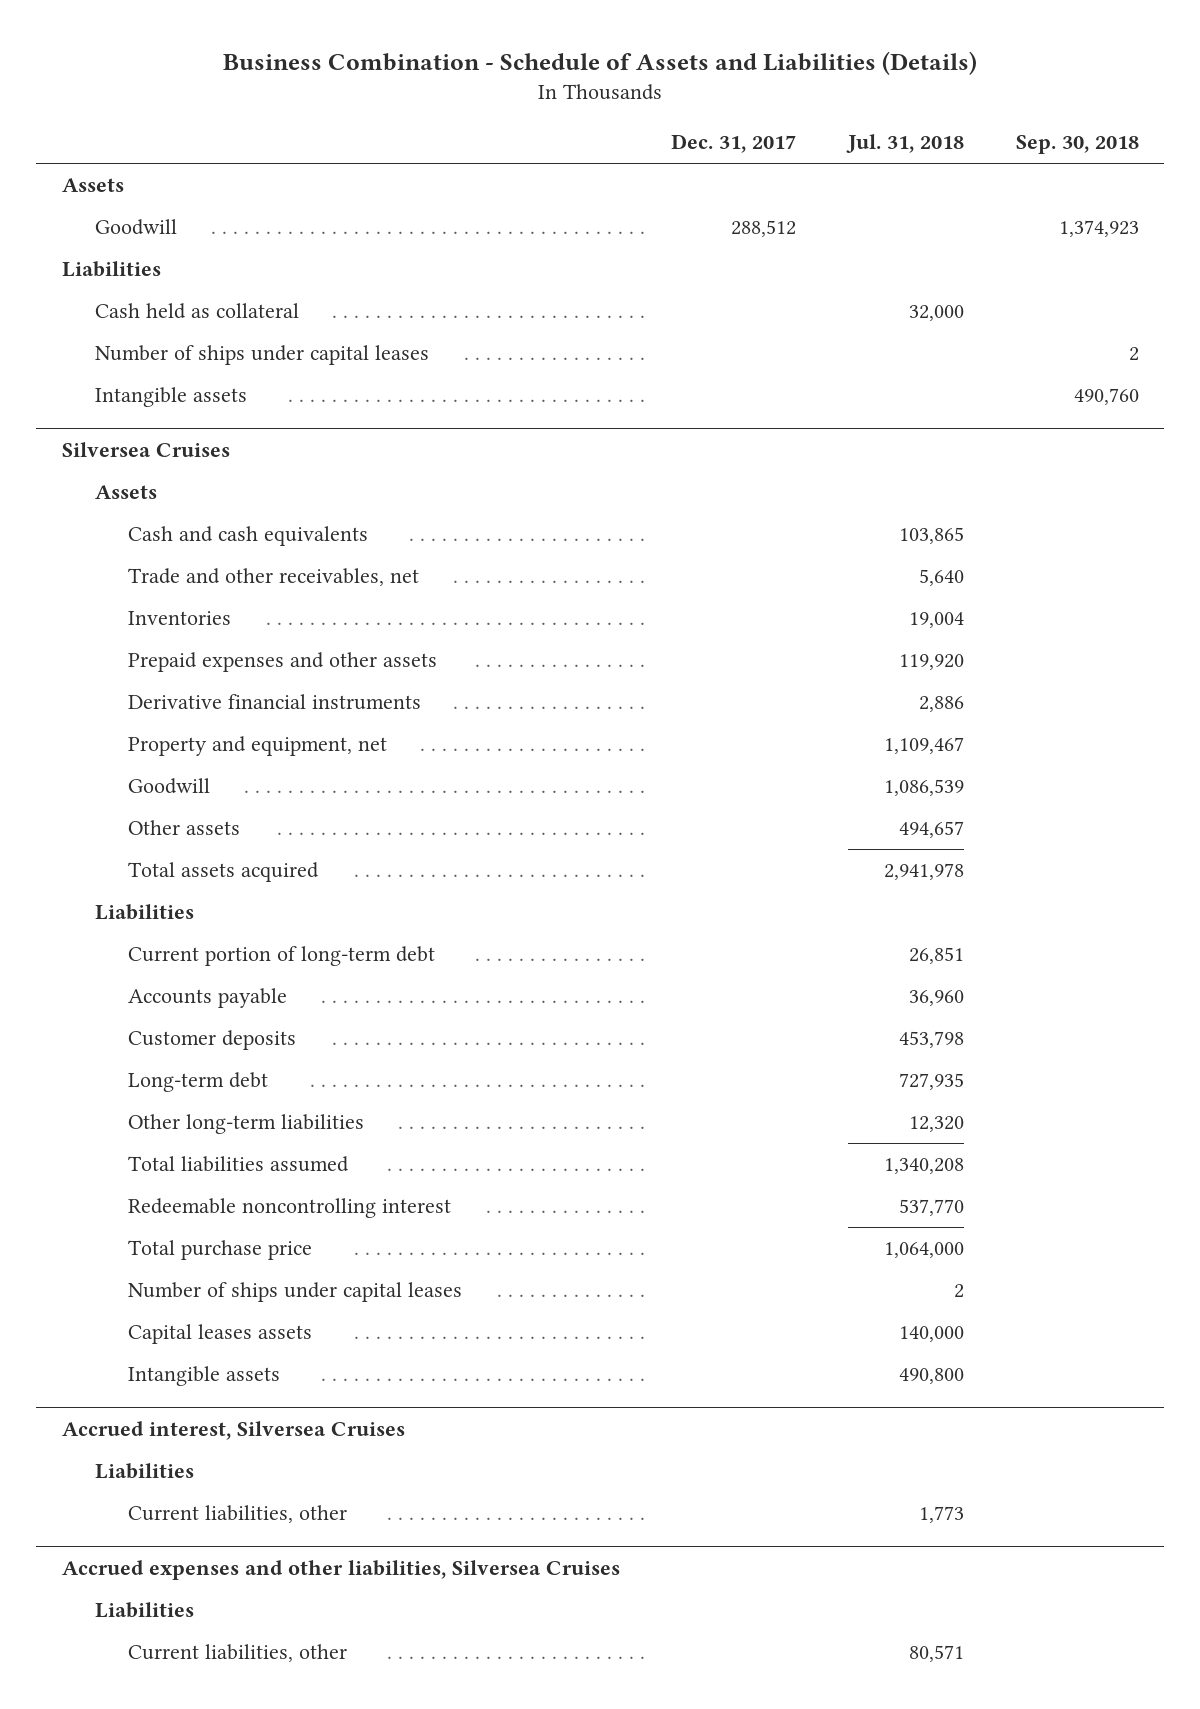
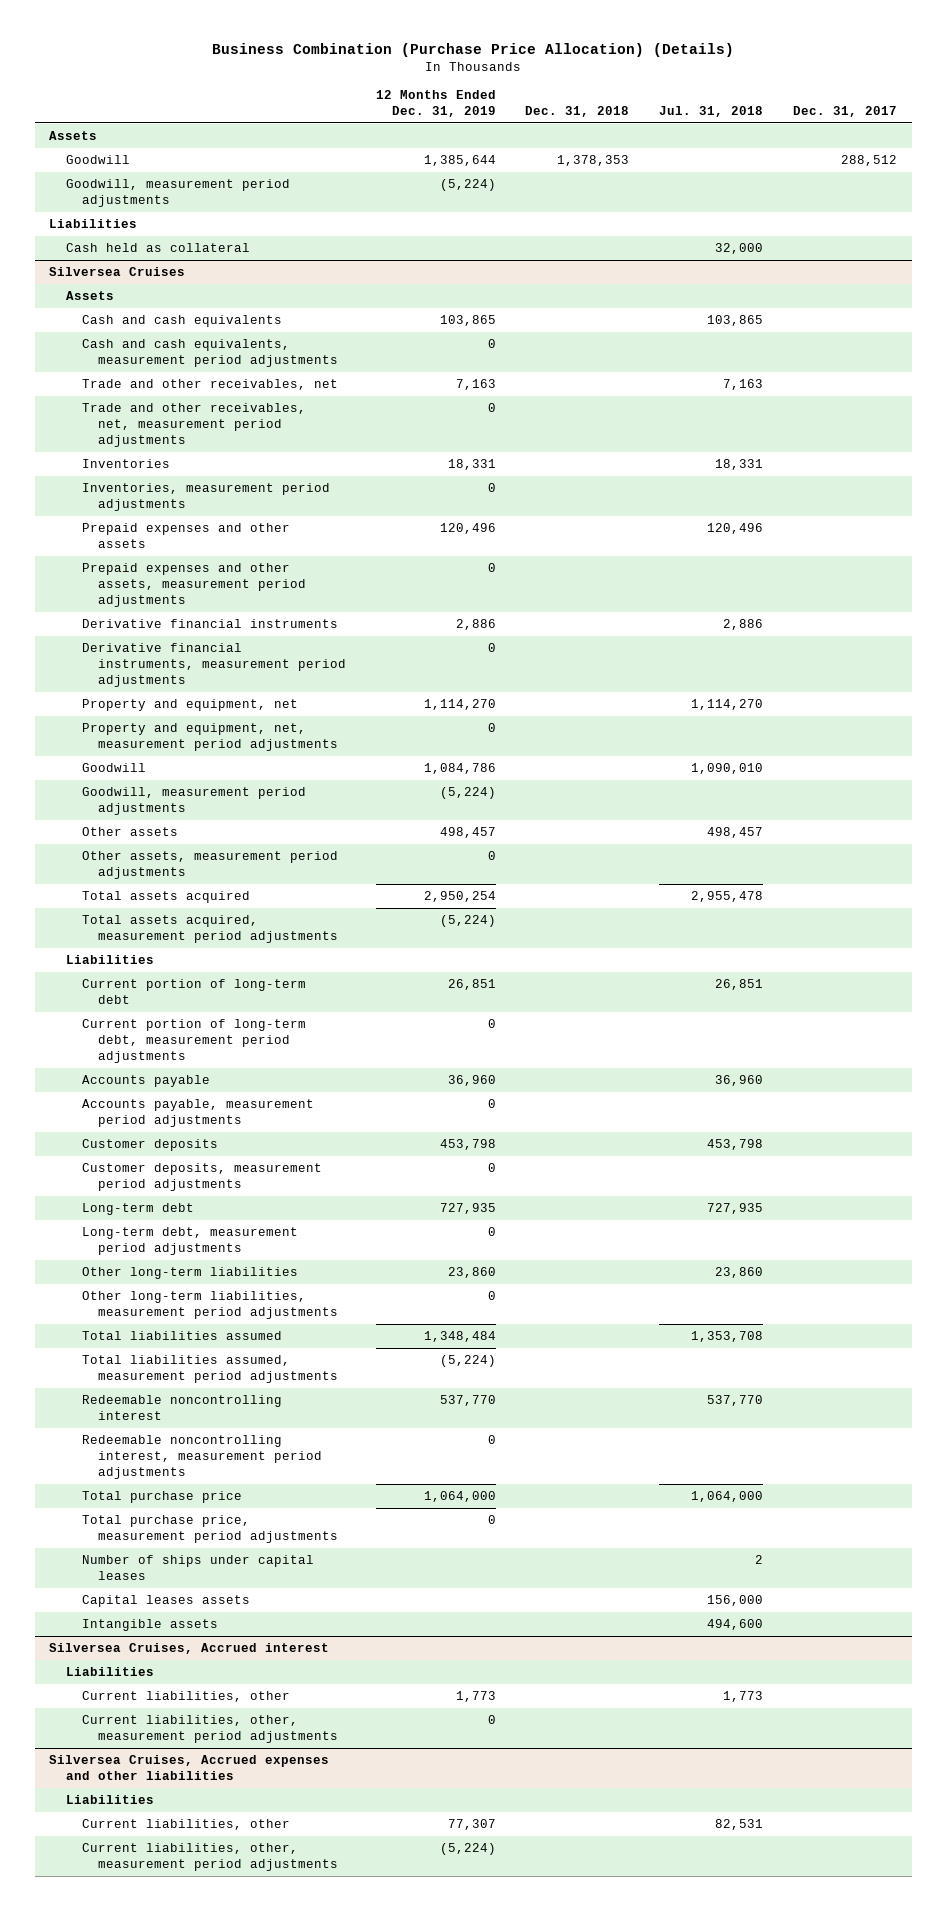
[223,50,978,75] Business Combination - Schedule of Assets and Liabilities (Details) -> [212,42,735,57] Business Combination (Purchase Price Allocation) (Details)
[1015,135,1139,155] Sep. 30, 2018 -> none
none -> [375,89,496,117] 12 Months Ended Dec. 31, 2019
none -> [525,105,630,117] Dec. 31, 2018
none -> [65,178,290,207] Goodwill, measurement period adjustments
[94,345,429,366] Number of ships under capital leases -> none
[94,387,247,408] Intangible assets -> none
none -> [81,338,338,367] Cash and cash equivalents, measurement period adjustments
[918,569,964,587] 5,640 -> [723,378,764,390] 7,163
none -> [81,402,306,448] Trade and other receivables, net, measurement period adjustments
[908,612,964,629] 19,004 -> [715,458,764,470] 18,331
none -> [81,482,330,511] Inventories, measurement period adjustments
[898,654,964,671] 119,920 -> [707,522,764,534] 120,496
none -> [81,562,306,608] Prepaid expenses and other assets, measurement period adjustments
none -> [81,642,346,688] Derivative financial instruments, measurement period adjustments
[883,737,964,755] 1,109,467 -> [691,698,764,710] 1,114,270
none -> [81,722,338,751] Property and equipment, net, measurement period adjustments
[883,779,964,797] 1,086,539 -> [691,762,764,774] 1,090,010
none -> [81,786,306,815] Goodwill, measurement period adjustments
[898,821,964,839] 494,657 -> [707,826,764,838] 498,457
none -> [81,850,338,879] Other assets, measurement period adjustments
[883,863,964,881] 2,941,978 -> [691,890,764,902] 2,955,478
none -> [81,914,338,943] Total assets acquired, measurement period adjustments
none -> [81,1018,306,1064] Current portion of long-term debt, measurement period adjustments
none -> [81,1098,314,1127] Accounts payable, measurement period adjustments
none -> [81,1162,322,1191] Customer deposits, measurement period adjustments
none -> [81,1226,298,1255] Long-term debt, measurement period adjustments
[908,1116,964,1133] 12,320 -> [715,1266,764,1278] 23,860
none -> [81,1290,338,1319] Other long-term liabilities, measurement period adjustments
[883,1158,964,1175] 1,340,208 -> [691,1330,764,1342] 1,353,708
none -> [81,1354,338,1383] Total liabilities assumed, measurement period adjustments
none -> [81,1434,322,1480] Redeemable noncontrolling interest, measurement period adjustments
none -> [81,1514,338,1543] Total purchase price, measurement period adjustments
[898,1326,964,1343] 140,000 -> [707,1594,764,1606] 156,000
[898,1368,964,1385] 490,800 -> [707,1618,764,1630] 494,600
[61,1420,405,1440] Accrued interest, Silversea Cruises -> [49,1642,330,1654] Silversea Cruises, Accrued interest
none -> [81,1714,338,1743] Current liabilities, other, measurement period adjustments
[61,1559,620,1580] Accrued expenses and other liabilities, Silversea Cruises -> [49,1754,330,1780] Silversea Cruises, Accrued expenses and other liabilities
[908,1645,964,1663] 80,571 -> [715,1818,764,1830] 82,531
none -> [81,1842,338,1871] Current liabilities, other, measurement period adjustments

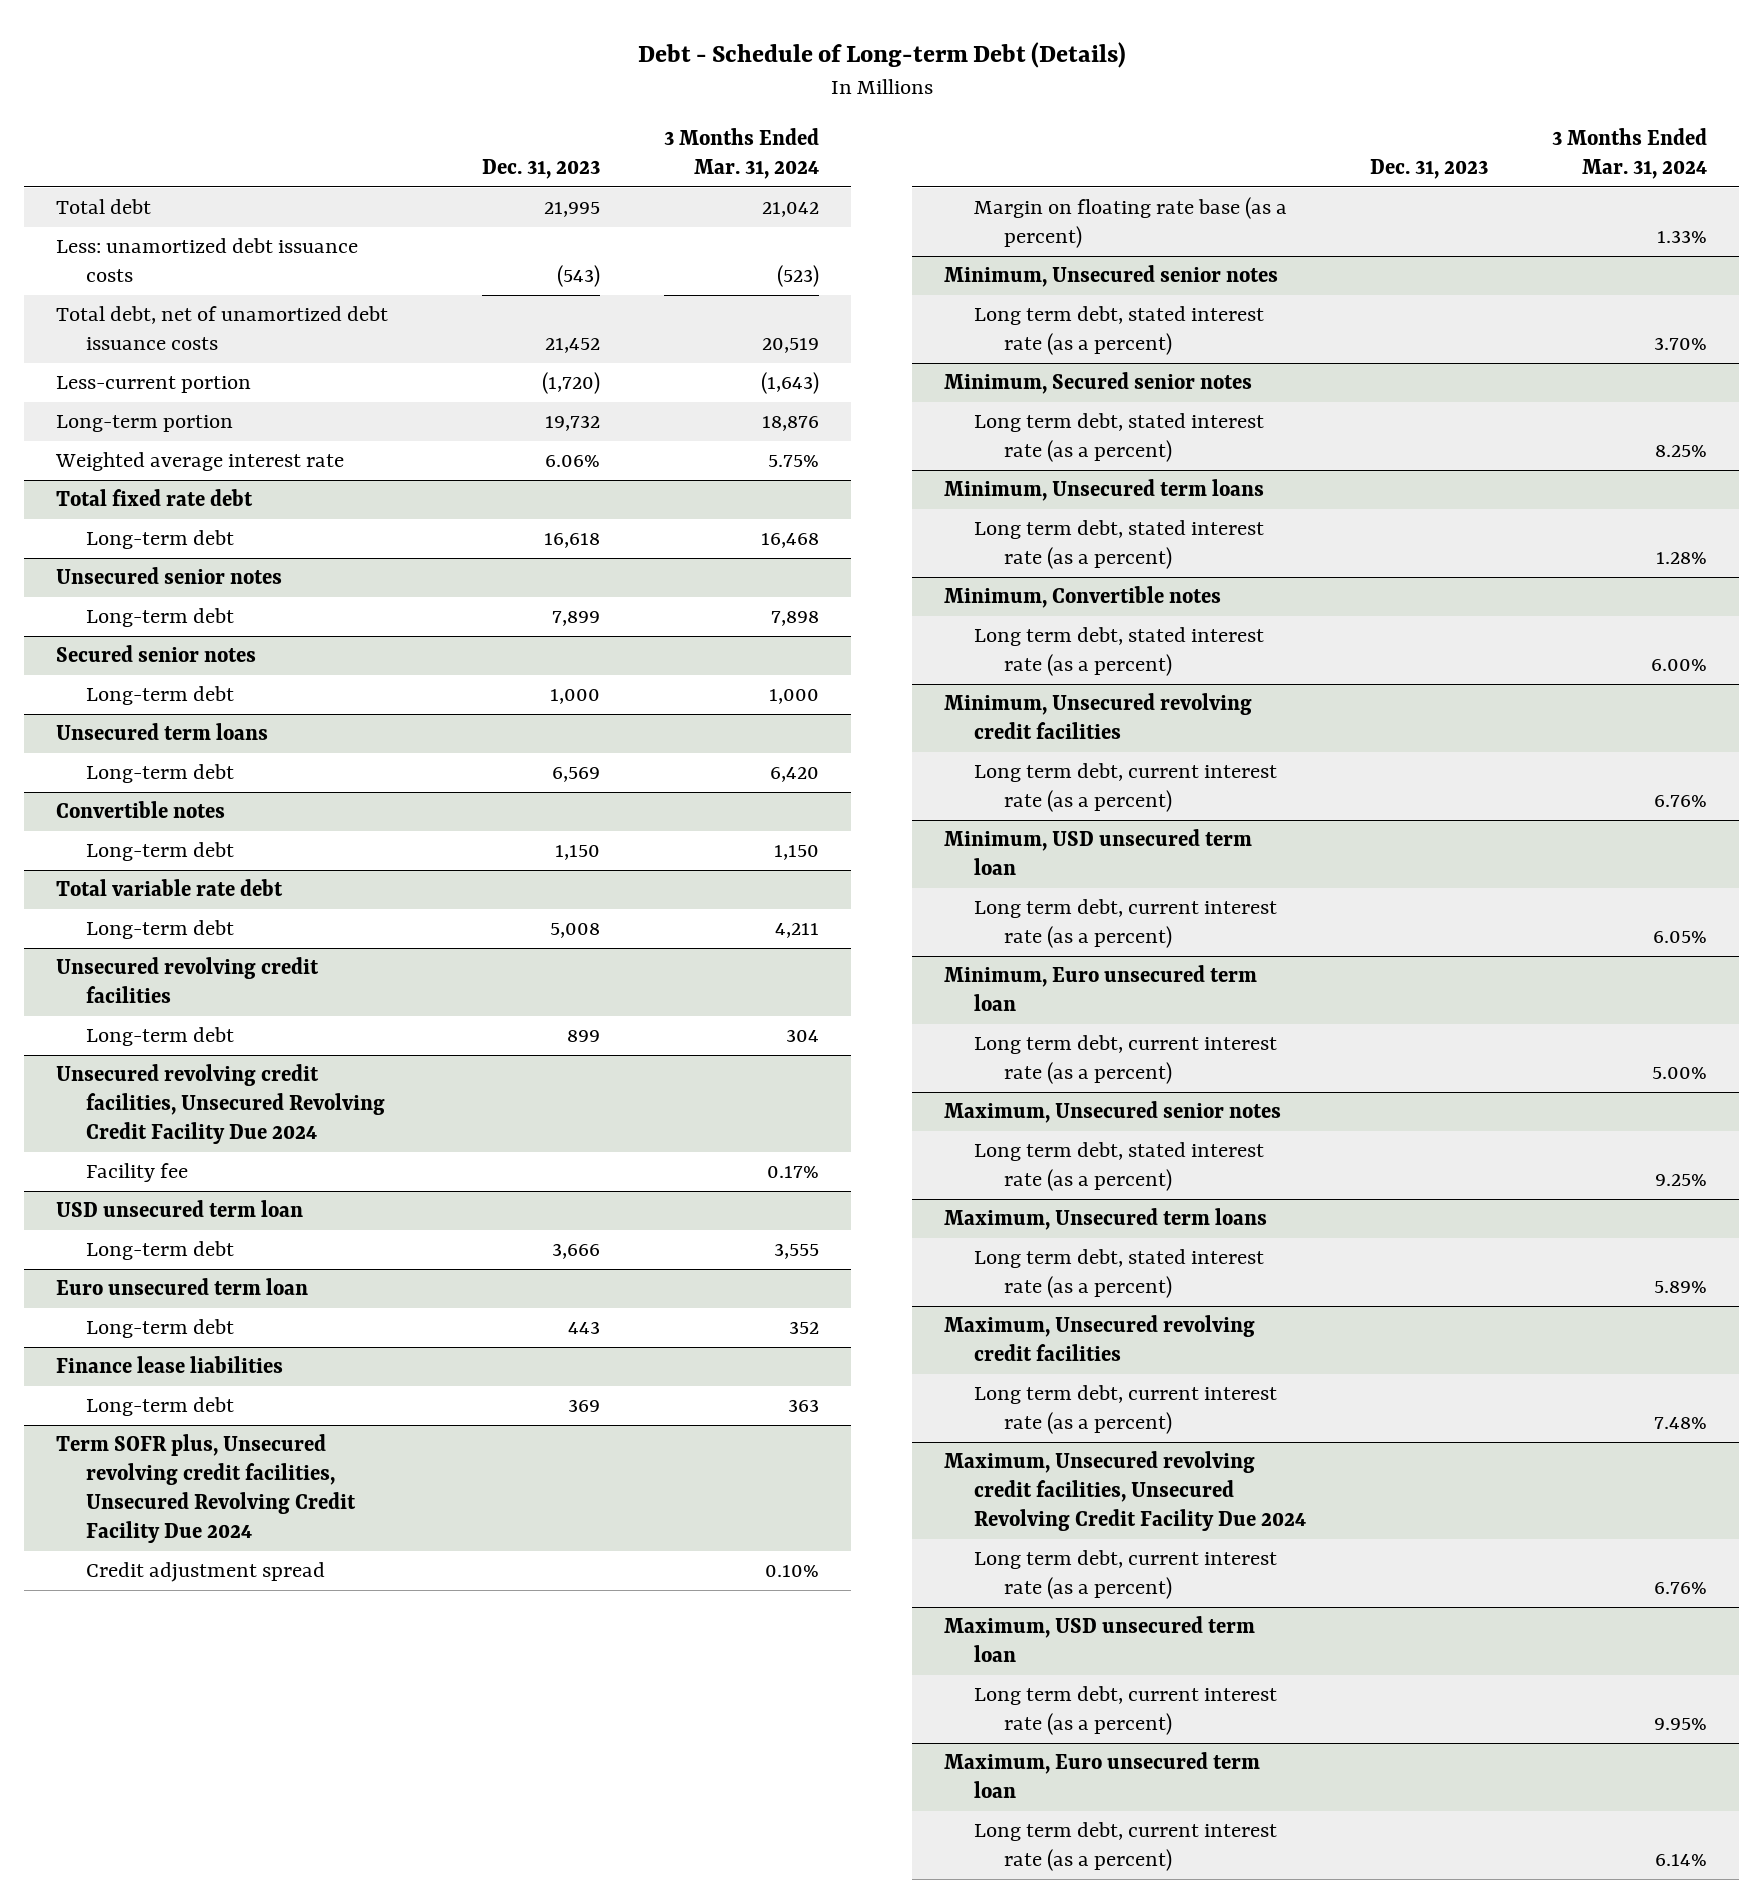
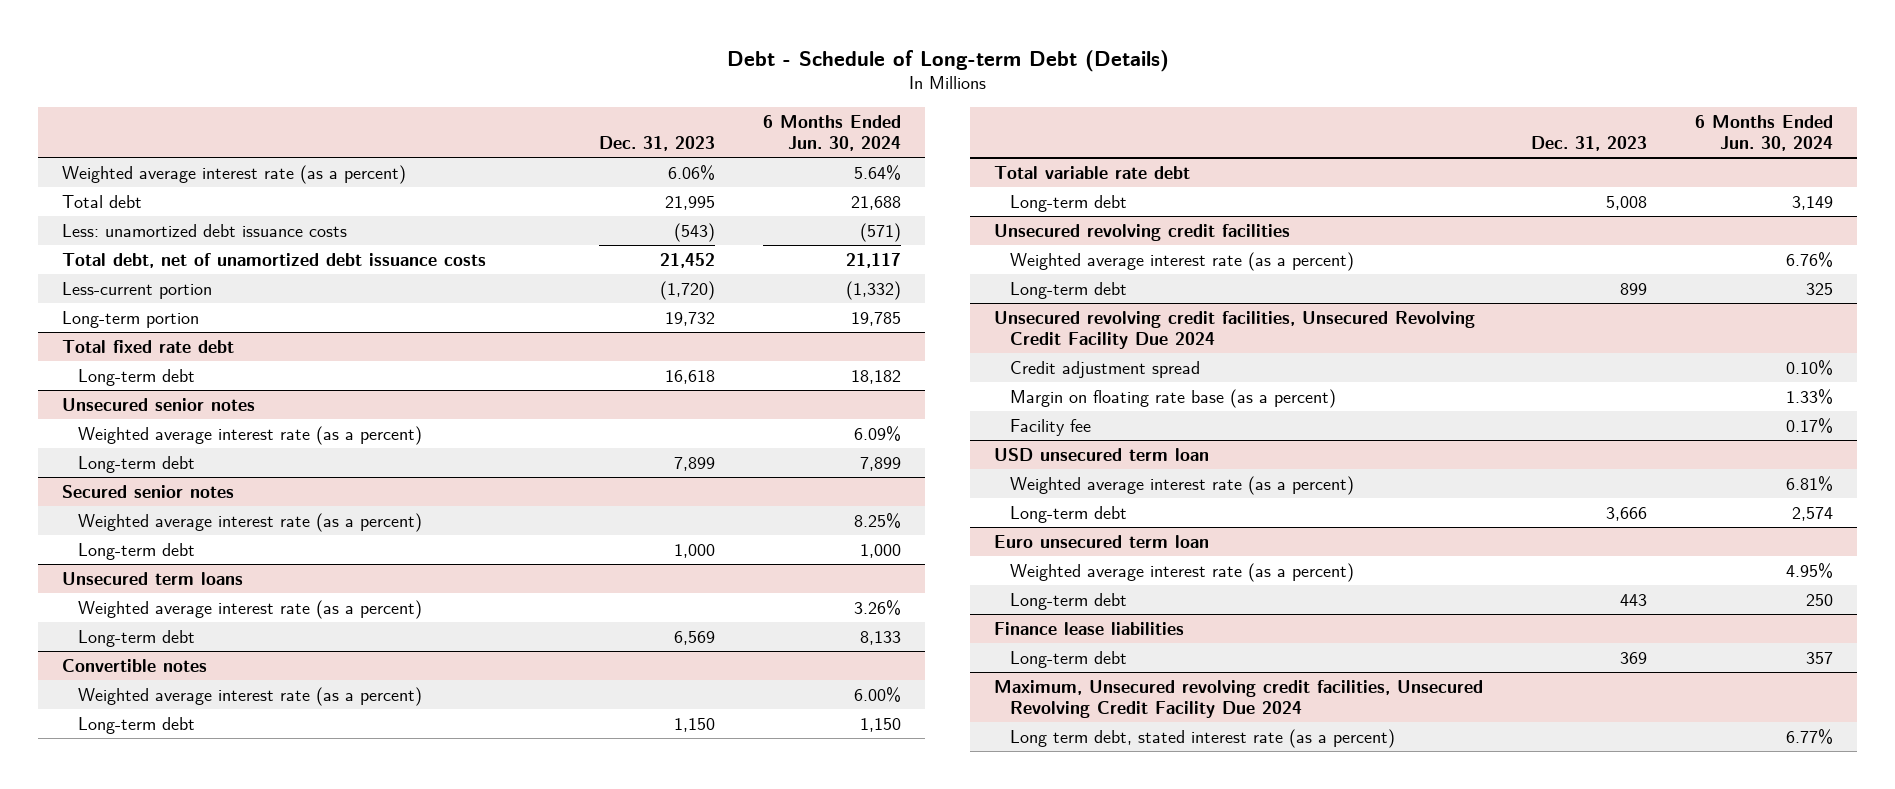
[664,128,820,179] 3 Months Ended Mar. 31, 2024 -> none
none -> [763,114,902,151] 6 Months Ended Jun. 30, 2024
none -> [62,164,407,184] Weighted average interest rate (as a percent)
[55,452,345,472] Weighted average interest rate -> none
none -> [77,425,422,445] Weighted average interest rate (as a percent)
none -> [77,512,422,532] Weighted average interest rate (as a percent)
none -> [77,599,422,619] Weighted average interest rate (as a percent)
none -> [77,686,422,706] Weighted average interest rate (as a percent)
none -> [1009,251,1354,271] Weighted average interest rate (as a percent)
none -> [1009,360,1200,378] Credit adjustment spread
none -> [1009,388,1336,408] Margin on floating rate base (as a percent)
none -> [1009,475,1354,495] Weighted average interest rate (as a percent)
none -> [1009,562,1354,582] Weighted average interest rate (as a percent)
[56,1434,357,1544] Term SOFR plus, Unsecured revolving credit facilities, Unsecured Revolving Credit Facility Due 2024 -> none
[86,1562,326,1583] Credit adjustment spread -> none
[974,197,1288,249] Margin on floating rate base (as a percent) -> none
[943,265,1278,288] Minimum, Unsecured senior notes -> none
[974,306,1265,356] Long term debt, stated interest rate (as a percent) -> none
[943,372,1252,395] Minimum, Secured senior notes -> none
[974,413,1265,463] Long term debt, stated interest rate (as a percent) -> none
[943,479,1264,502] Minimum, Unsecured term loans -> none
[974,520,1265,570] Long term debt, stated interest rate (as a percent) -> none
[943,586,1221,609] Minimum, Convertible notes -> none
[974,627,1265,677] Long term debt, stated interest rate (as a percent) -> none
[943,693,1252,740] Minimum, Unsecured revolving credit facilities -> none
[974,763,1278,813] Long term debt, current interest rate (as a percent) -> none
[943,829,1252,876] Minimum, USD unsecured term loan -> none
[974,899,1278,949] Long term debt, current interest rate (as a percent) -> none
[943,965,1257,1012] Minimum, Euro unsecured term loan -> none
[974,1035,1278,1085] Long term debt, current interest rate (as a percent) -> none
[943,1101,1281,1124] Maximum, Unsecured senior notes -> none
[974,1142,1265,1192] Long term debt, stated interest rate (as a percent) -> none
[943,1208,1267,1231] Maximum, Unsecured term loans -> none
[974,1249,1265,1299] Long term debt, stated interest rate (as a percent) -> none
[943,1315,1255,1362] Maximum, Unsecured revolving credit facilities -> none
[974,1385,1278,1435] Long term debt, current interest rate (as a percent) -> none
[943,1616,1255,1663] Maximum, USD unsecured term loan -> none
[974,1686,1278,1736] Long term debt, current interest rate (as a percent) -> none
[943,1752,1260,1799] Maximum, Euro unsecured term loan -> none
[974,1822,1278,1872] Long term debt, current interest rate (as a percent) -> none
[974,1550,1278,1600] Long term debt, current interest rate (as a percent) -> [1009,728,1395,748] Long term debt, stated interest rate (as a percent)

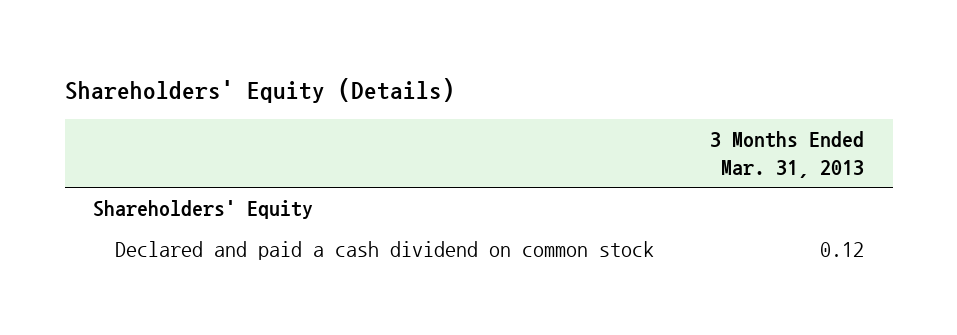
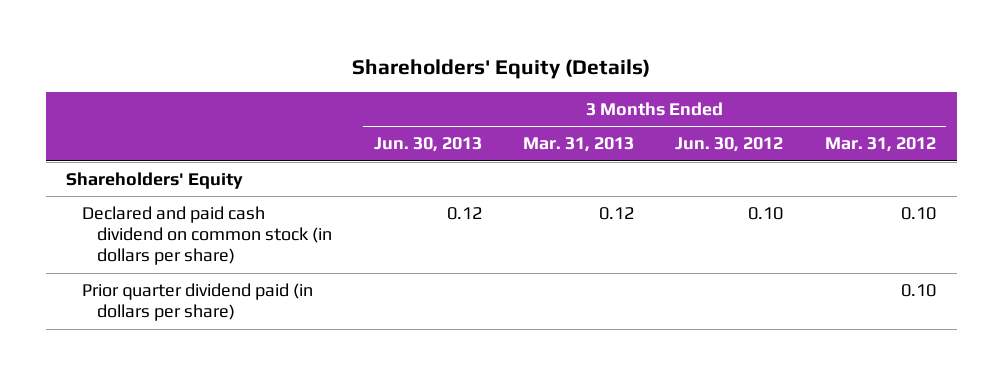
none -> [373,137,482,153] Jun. 30, 2013
none -> [675,137,784,153] Jun. 30, 2012
none -> [824,137,936,153] Mar. 31, 2012
[114,241,654,261] Declared and paid a cash dividend on common stock -> [81,206,333,266] Declared and paid cash dividend on common stock (in dollars per share)
none -> [81,283,313,322] Prior quarter dividend paid (in dollars per share)

